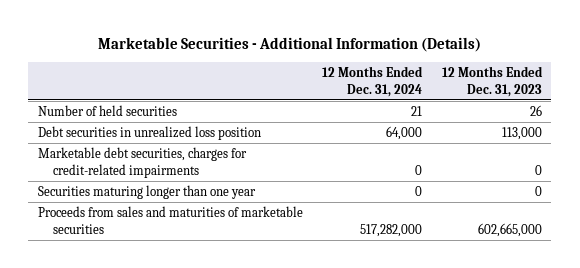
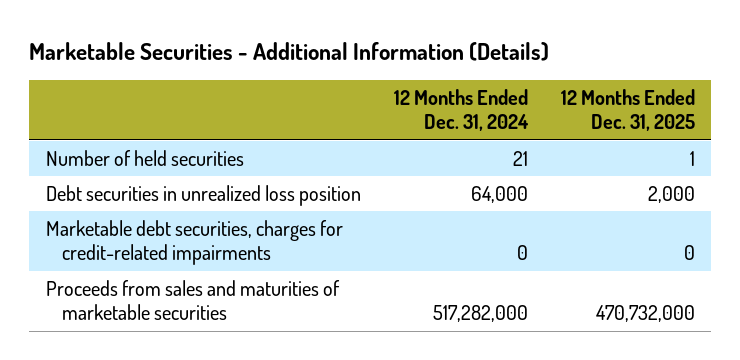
[441,65,543,97] 12 Months Ended Dec. 31, 2023 -> none
none -> [560,89,695,132] 12 Months Ended Dec. 31, 2025
[38,184,257,199] Securities maturing longer than one year -> none

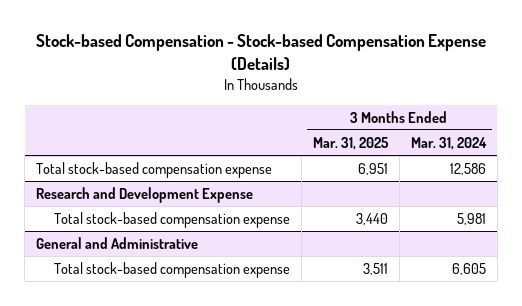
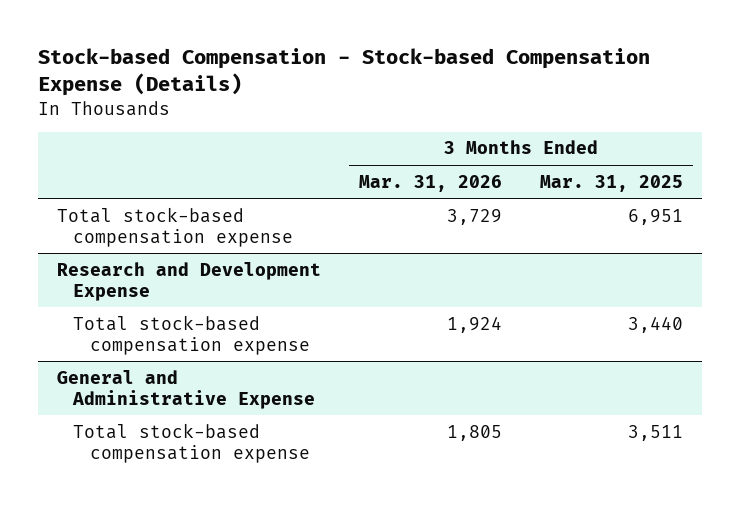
[410,137,487,151] Mar. 31, 2024 -> none
none -> [358,174,502,192] Mar. 31, 2026
[36,237,199,250] General and Administrative -> [56,369,316,409] General and Administrative Expense

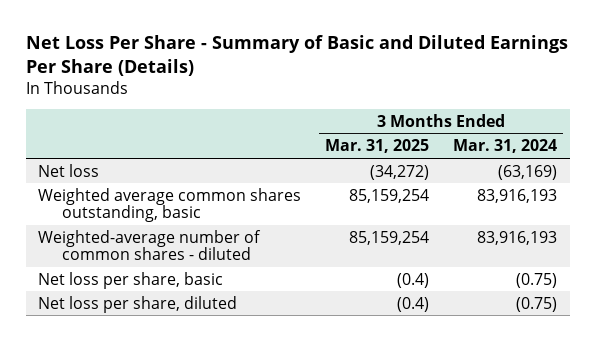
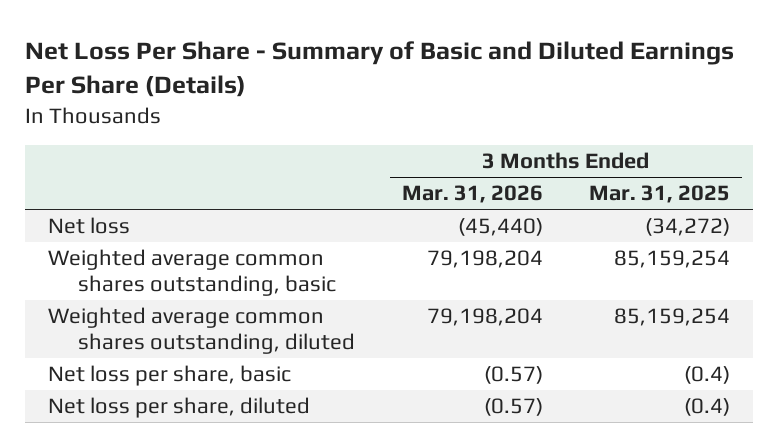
[453,139,558,154] Mar. 31, 2024 -> none
none -> [401,185,543,204] Mar. 31, 2026
[37,229,261,261] Weighted-average number of common shares - diluted -> [48,307,355,354] Weighted average common shares outstanding, diluted

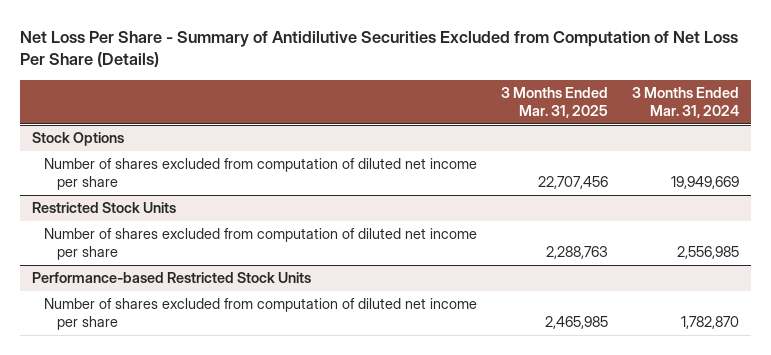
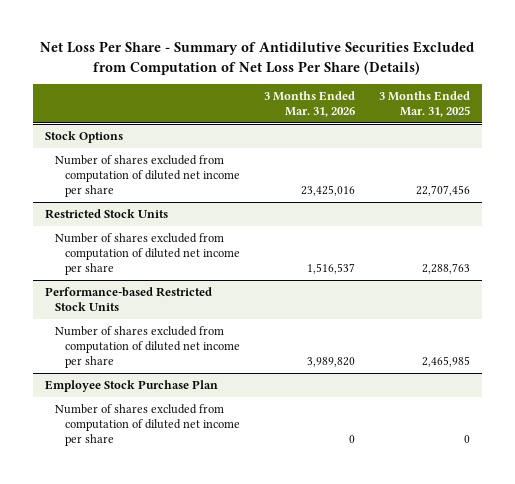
[631,87,739,118] 3 Months Ended Mar. 31, 2024 -> none
none -> [263,91,355,118] 3 Months Ended Mar. 31, 2026
none -> [44,379,218,392] Employee Stock Purchase Plan
none -> [54,403,240,447] Number of shares excluded from computation of diluted net income per share

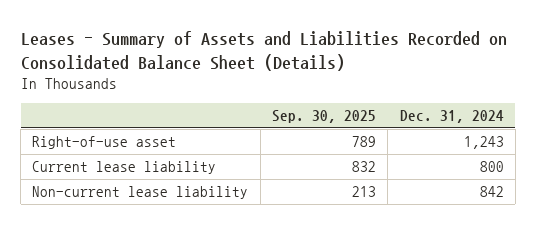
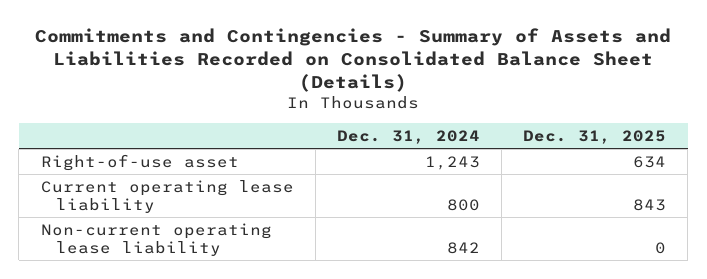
[20,31,507,71] Leases - Summary of Assets and Liabilities Recorded on Consolidated Balance Sheet (Details) -> [35,27,672,93] Commitments and Contingencies - Summary of Assets and Liabilities Recorded on Consolidated Balance Sheet (Details)
[271,110,376,124] Sep. 30, 2025 -> none
none -> [523,129,667,144] Dec. 31, 2025
[32,161,217,175] Current lease liability -> [40,179,294,213] Current operating lease liability
[32,186,249,200] Non-current lease liability -> [40,222,272,256] Non-current operating lease liability

